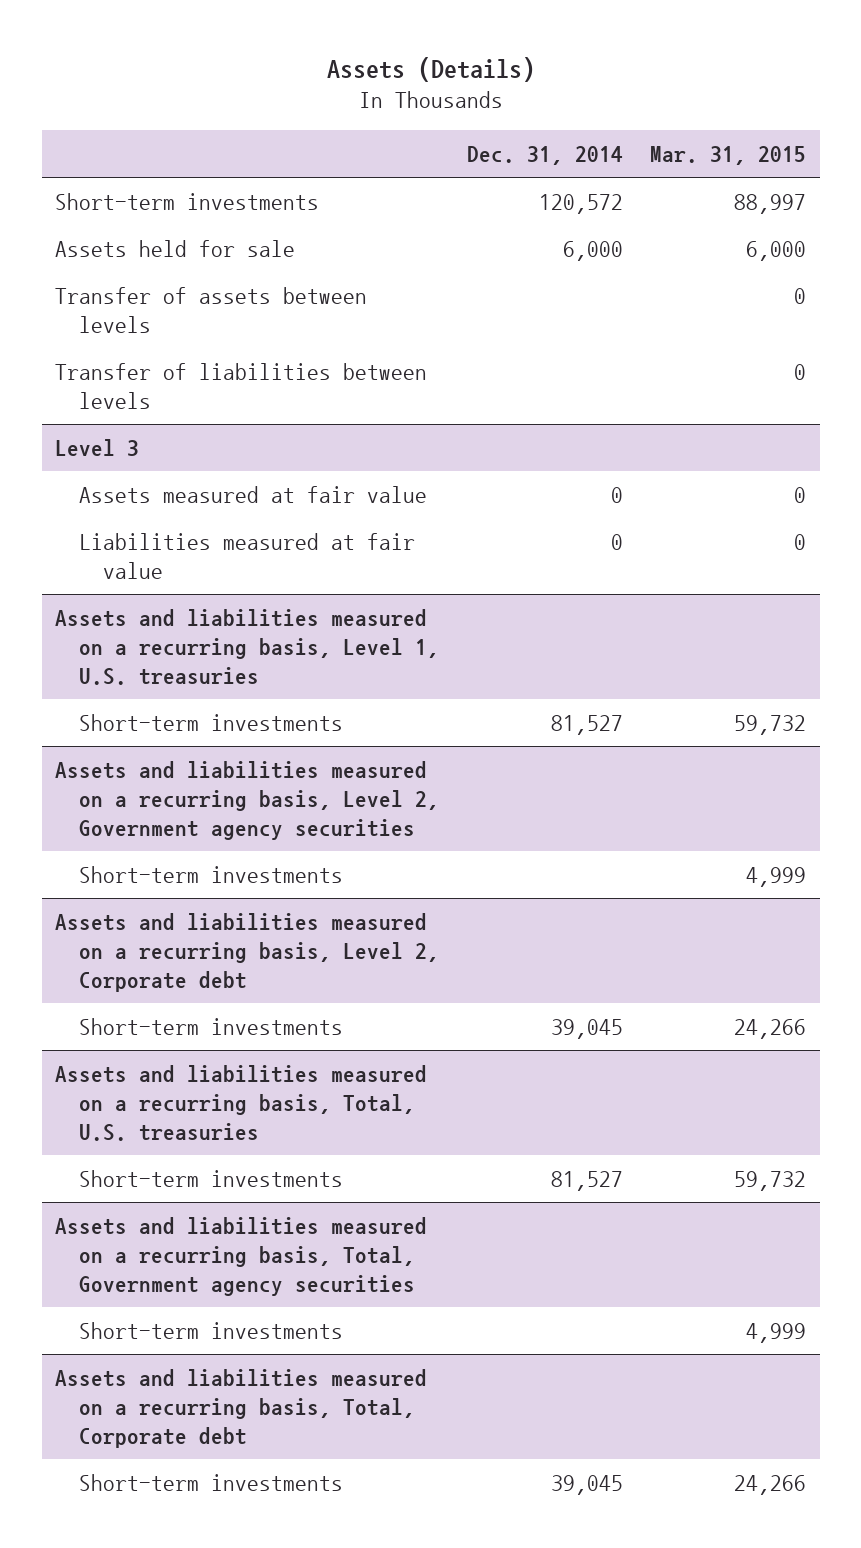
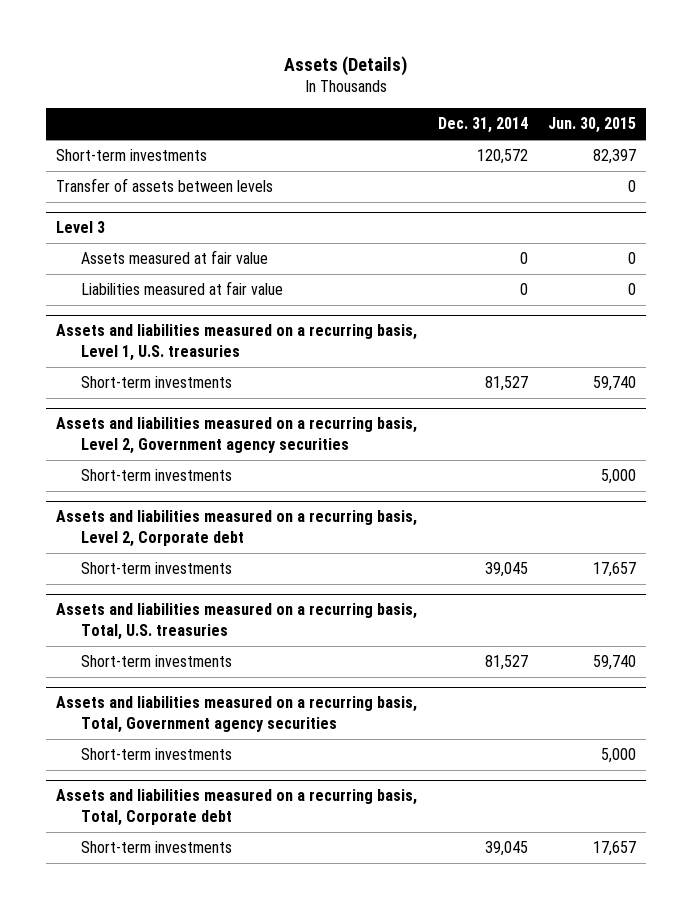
[649,145,806,165] Mar. 31, 2015 -> none
none -> [547,117,636,134] Jun. 30, 2015
[55,239,296,257] Assets held for sale -> none
[55,362,428,409] Transfer of liabilities between levels -> none

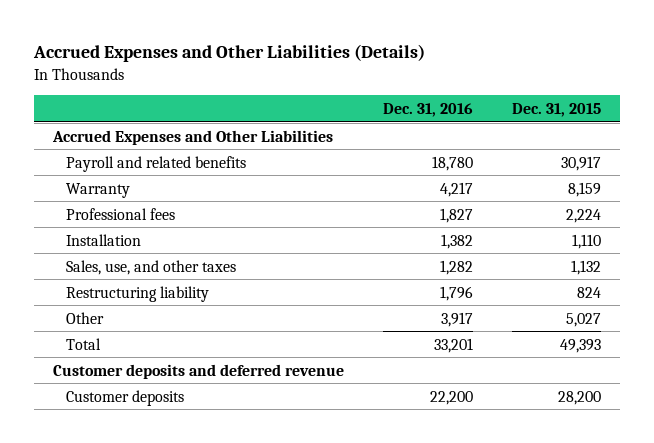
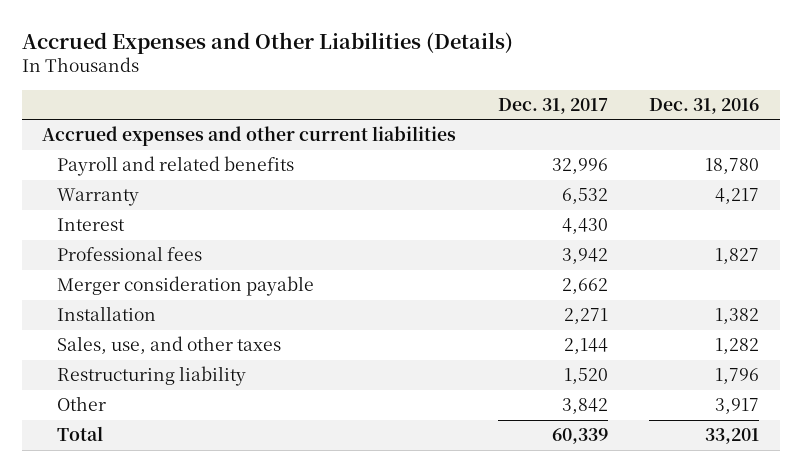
[512,102,602,117] Dec. 31, 2015 -> none
none -> [497,97,608,114] Dec. 31, 2017
[52,129,334,145] Accrued Expenses and Other Liabilities -> [42,126,457,147] Accrued expenses and other current liabilities
none -> [57,218,126,232] Interest
none -> [57,276,315,297] Merger consideration payable
[53,363,345,379] Customer deposits and deferred revenue -> none
[66,389,185,406] Customer deposits -> none

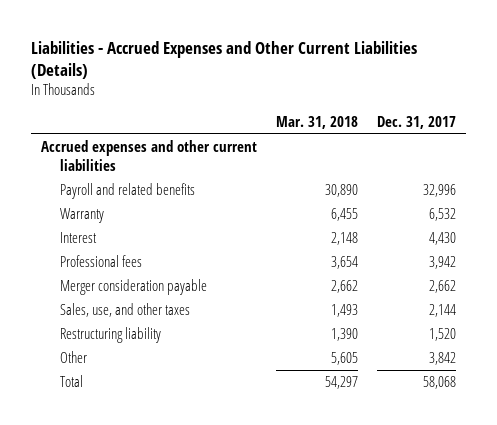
[21,31,513,54] Accrued Expenses and Other Liabilities (Details) -> [31,40,418,79] Liabilities - Accrued Expenses and Other Current Liabilities (Details)
[649,97,760,114] Dec. 31, 2016 -> none
none -> [276,115,359,129] Mar. 31, 2018
[57,306,157,322] Installation -> none
[551,428,608,445] 60,339 -> [423,376,457,390] 58,068

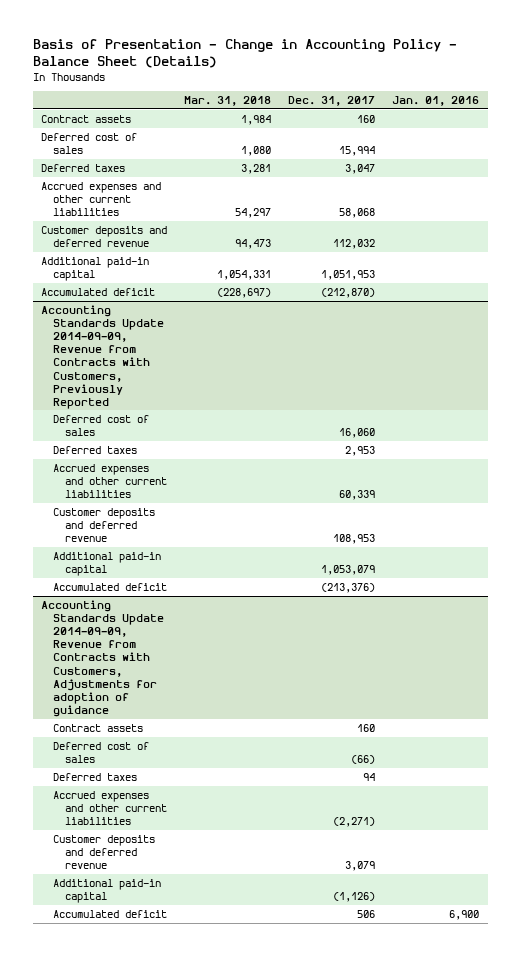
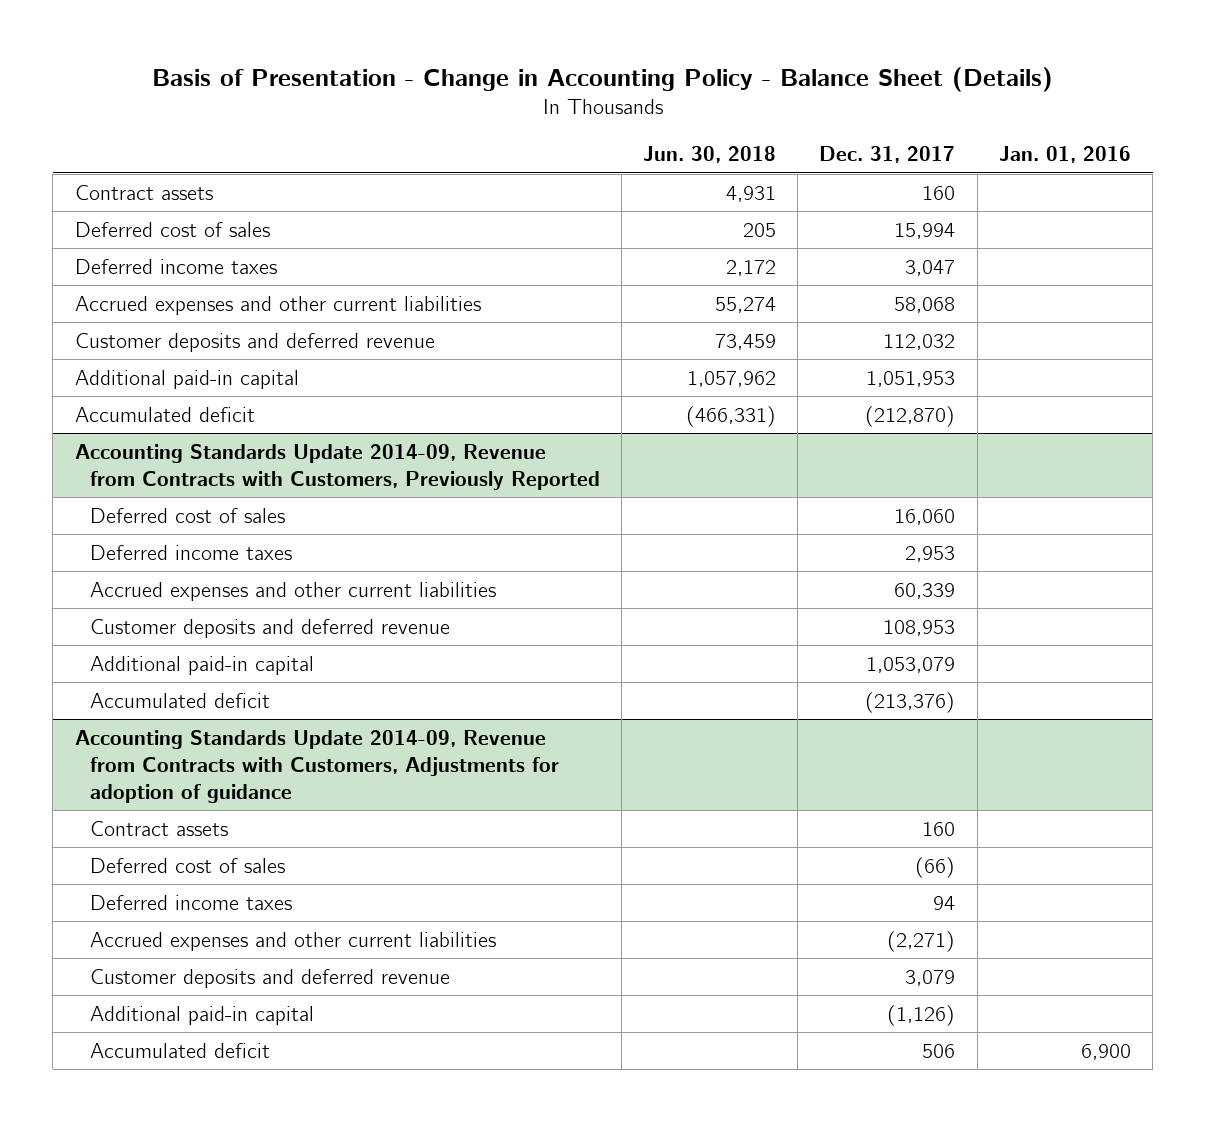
[184,96,272,107] Mar. 31, 2018 -> none
none -> [642,146,776,164] Jun. 30, 2018
[41,163,126,172] Deferred taxes -> [74,259,277,275] Deferred income taxes
[41,304,165,409] Accounting Standards Update 2014-09-09, Revenue from Contracts with Customers, Previously Reported -> [74,444,600,490] Accounting Standards Update 2014-09, Revenue from Contracts with Customers, Previously Reported
[53,445,138,454] Deferred taxes -> [89,545,292,561] Deferred income taxes
[41,599,165,717] Accounting Standards Update 2014-09-09, Revenue from Contracts with Customers, Adjustments for adoption of guidance -> [74,730,559,803] Accounting Standards Update 2014-09, Revenue from Contracts with Customers, Adjustments for adoption of guidance
[53,772,138,781] Deferred taxes -> [89,895,292,911] Deferred income taxes

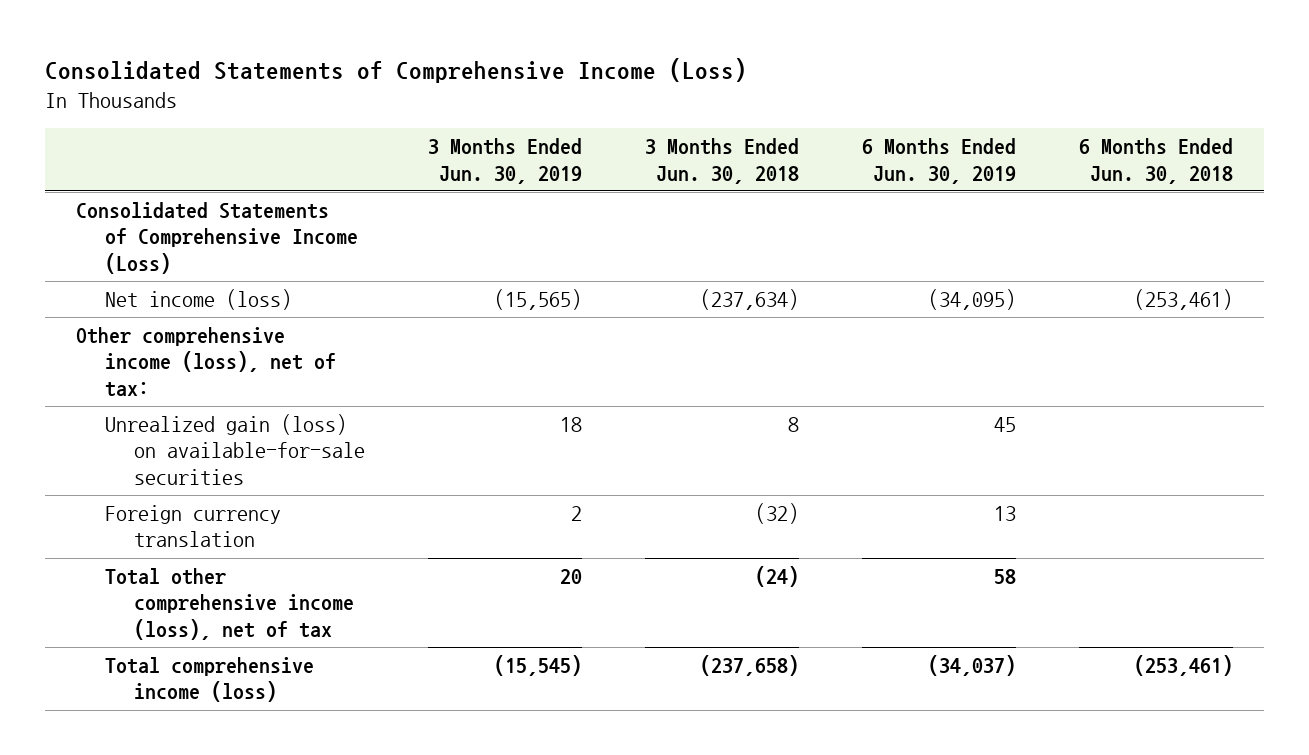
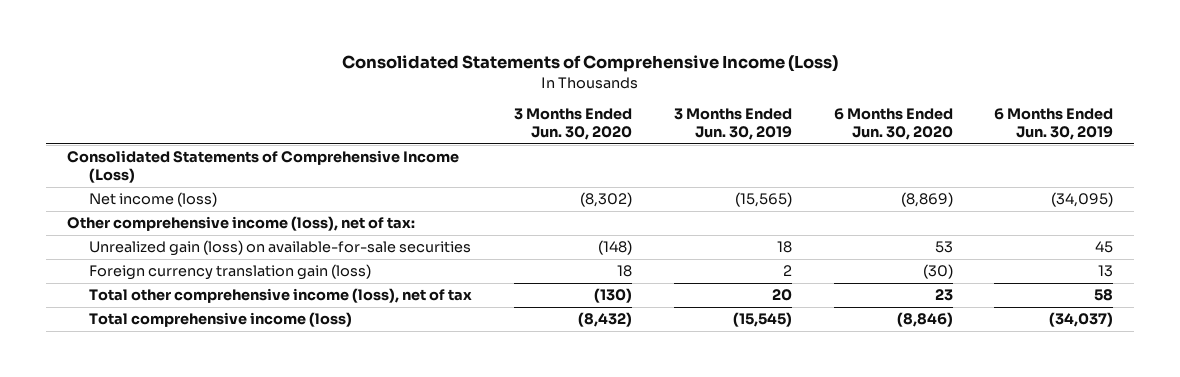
[645,138,800,184] 3 Months Ended Jun. 30, 2018 -> none
[1078,138,1233,184] 6 Months Ended Jun. 30, 2018 -> none
none -> [514,108,633,140] 3 Months Ended Jun. 30, 2020
none -> [833,108,953,140] 6 Months Ended Jun. 30, 2020
[105,504,282,548] Foreign currency translation -> [89,264,372,281] Foreign currency translation gain (loss)

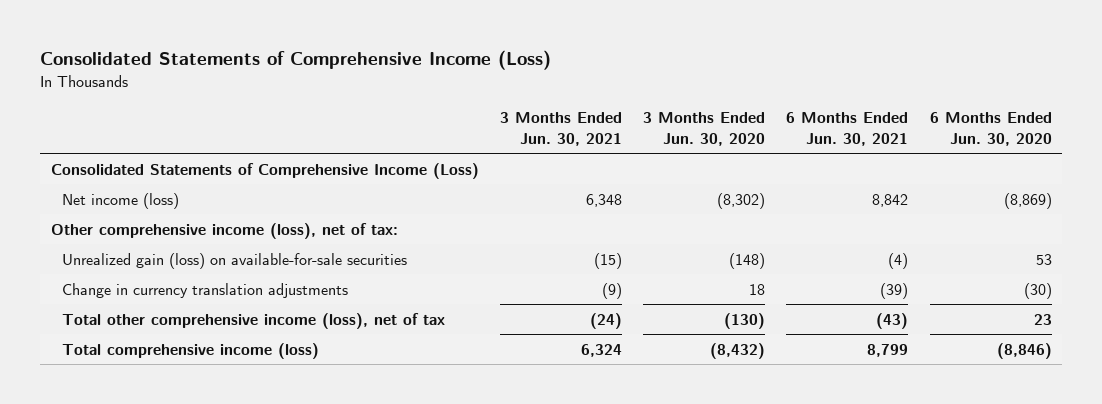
[673,108,792,140] 3 Months Ended Jun. 30, 2019 -> none
[994,108,1114,140] 6 Months Ended Jun. 30, 2019 -> none
none -> [499,112,622,147] 3 Months Ended Jun. 30, 2021
none -> [786,112,909,147] 6 Months Ended Jun. 30, 2021
[89,264,372,281] Foreign currency translation gain (loss) -> [62,282,349,298] Change in currency translation adjustments

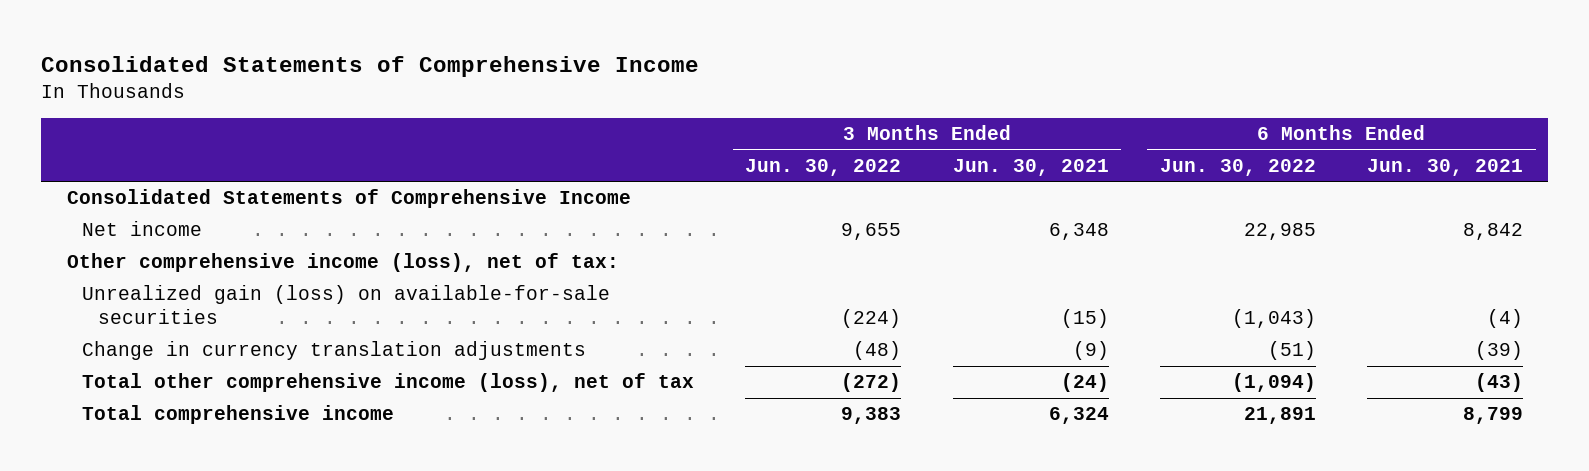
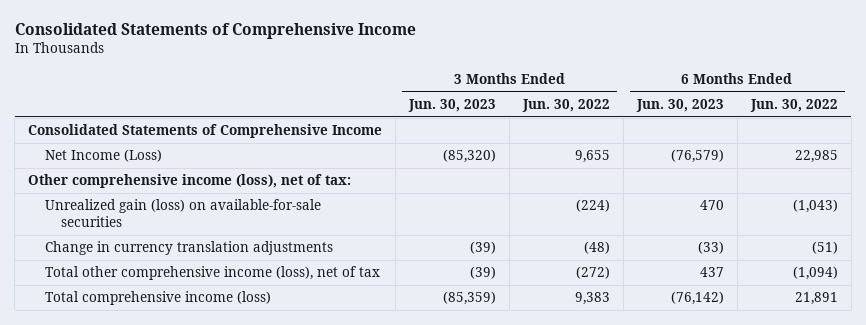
[952,158,1109,176] Jun. 30, 2021 -> none
[1366,158,1523,176] Jun. 30, 2021 -> none
none -> [408,98,497,112] Jun. 30, 2023
none -> [635,98,724,112] Jun. 30, 2023
[82,221,203,237] Net income -> [44,149,162,163] Net Income (Loss)
[82,405,395,425] Total comprehensive income -> [44,291,271,306] Total comprehensive income (loss)

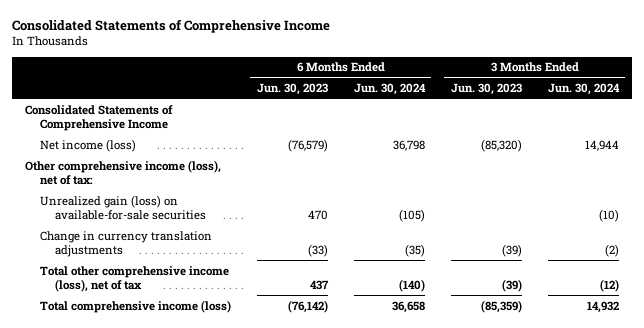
[522,98,611,112] Jun. 30, 2022 -> none
[749,98,838,112] Jun. 30, 2022 -> none
none -> [353,83,426,96] Jun. 30, 2024
none -> [547,83,620,96] Jun. 30, 2024
[44,149,162,163] Net Income (Loss) -> [39,138,136,152] Net income (loss)

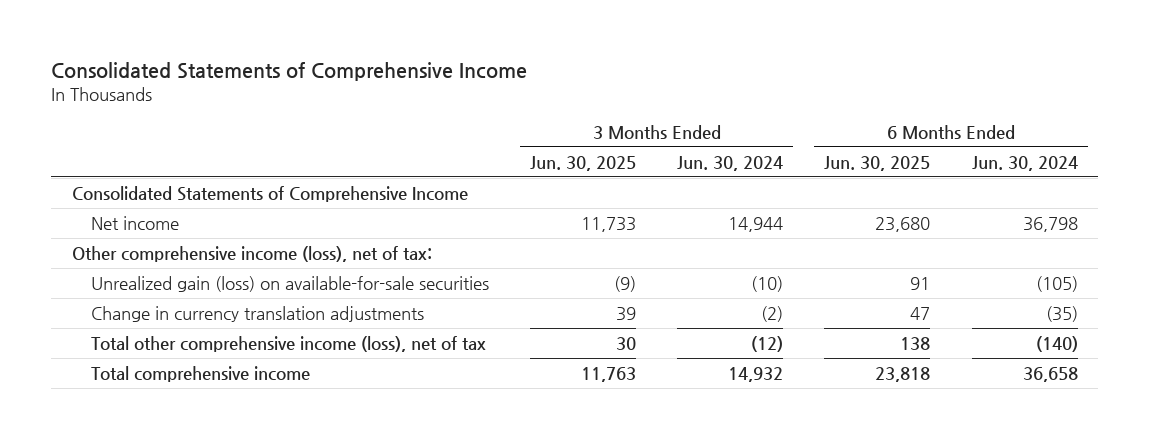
[256,83,328,96] Jun. 30, 2023 -> none
[450,83,522,96] Jun. 30, 2023 -> none
none -> [529,155,636,171] Jun. 30, 2025
none -> [824,155,931,171] Jun. 30, 2025
[39,138,136,152] Net income (loss) -> [90,215,179,230] Net income
[39,299,231,313] Total comprehensive income (loss) -> [90,365,310,382] Total comprehensive income

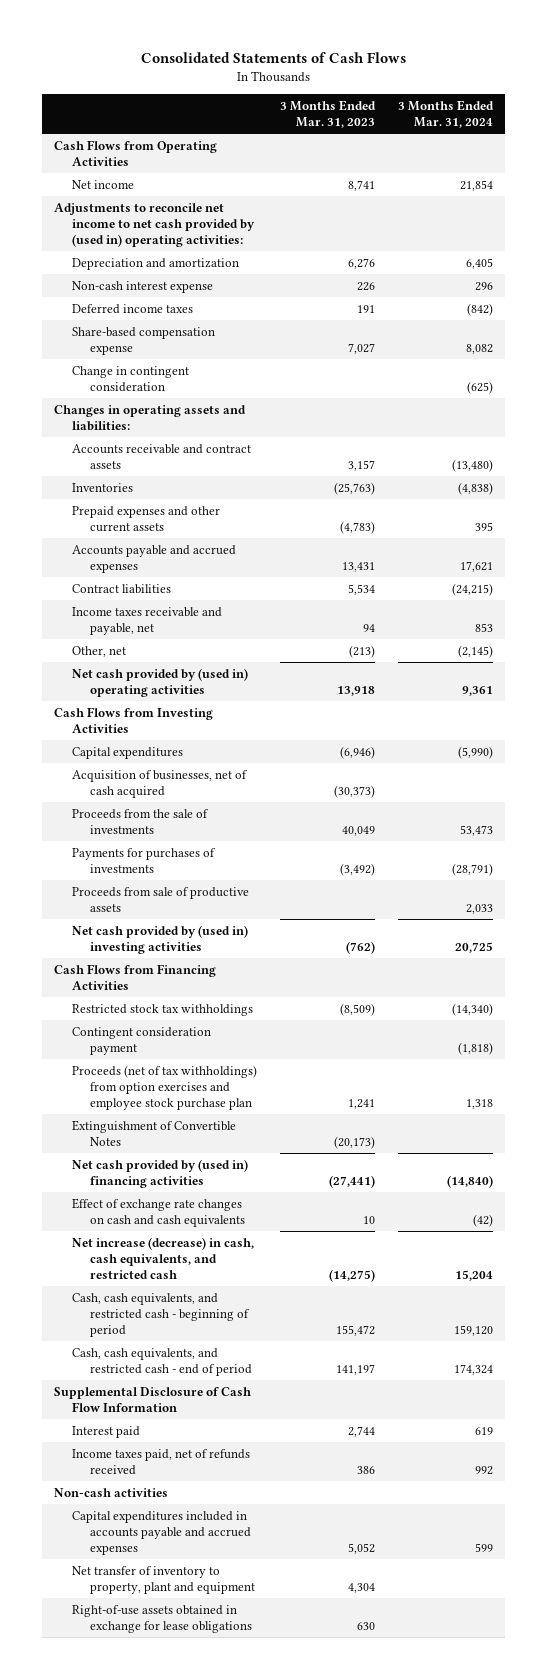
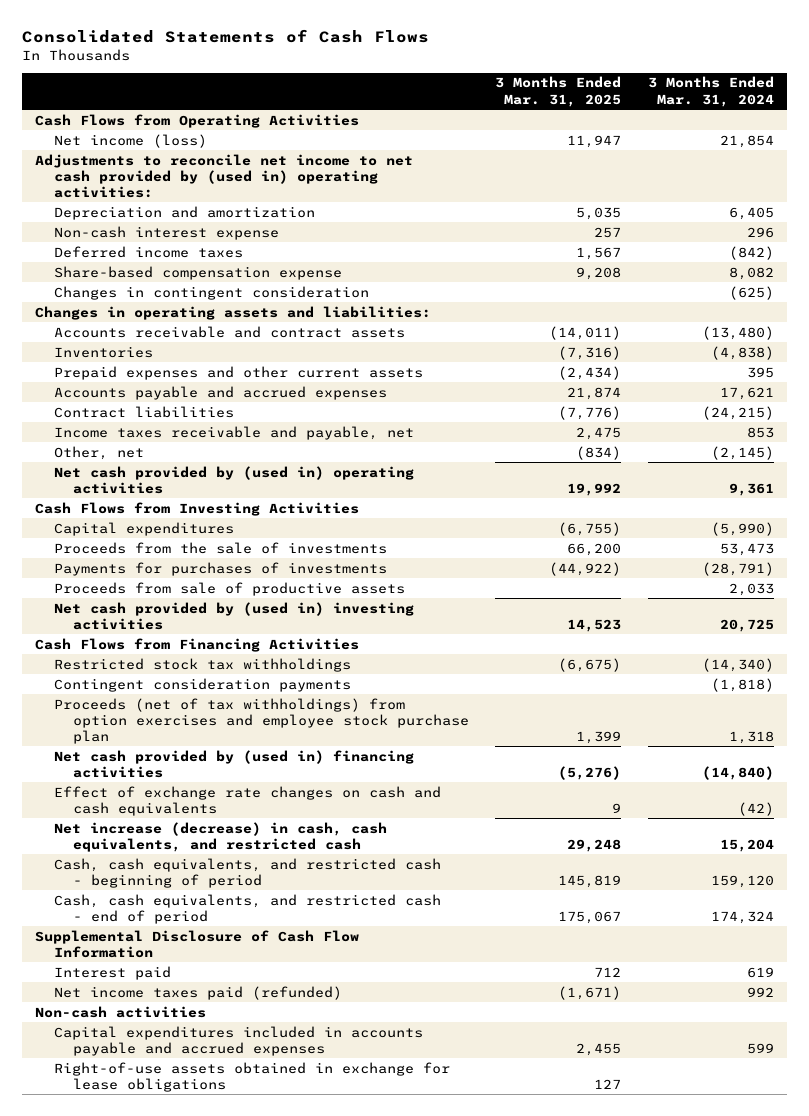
[280,99,377,128] 3 Months Ended Mar. 31, 2023 -> none
none -> [495,76,622,107] 3 Months Ended Mar. 31, 2025
[72,180,135,190] Net income -> [53,133,207,148] Net income (loss)
[72,366,190,393] Change in contingent consideration -> [53,285,369,300] Changes in contingent consideration
[72,770,249,799] Acquisition of businesses, net of cash acquired -> none
[72,1027,212,1056] Contingent consideration payment -> [53,677,351,692] Contingent consideration payments
[72,1120,237,1147] Extinguishment of Convertible Notes -> none
[72,1449,251,1476] Income taxes paid, net of refunds received -> [53,985,342,1000] Net income taxes paid (refunded)
[72,1566,256,1595] Net transfer of inventory to property, plant and equipment -> none

